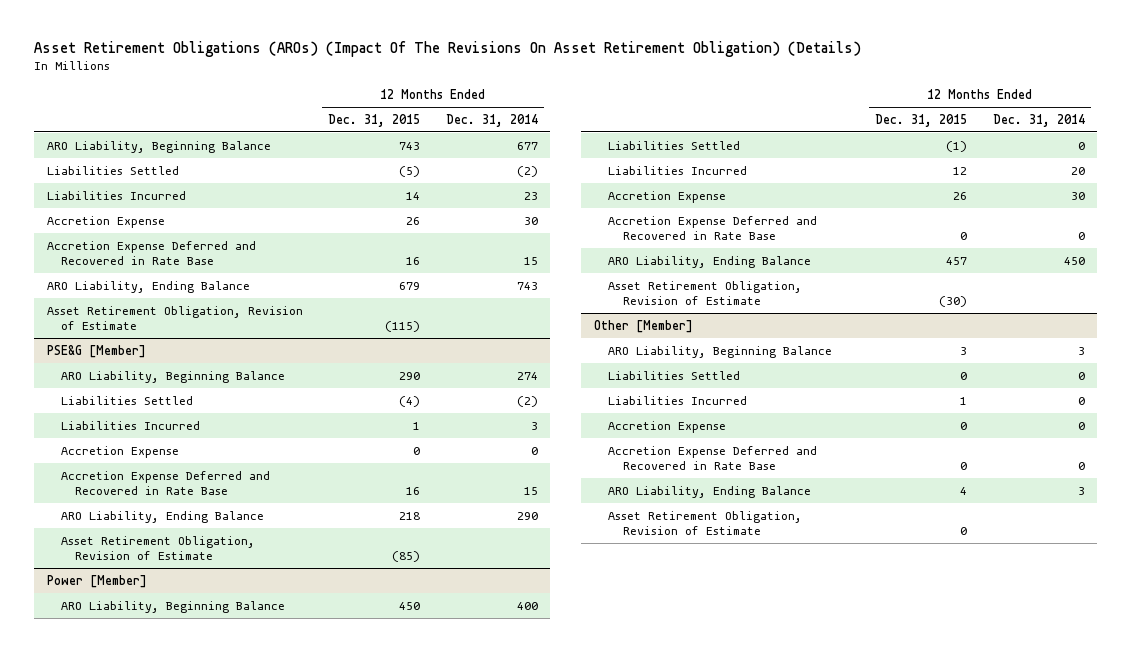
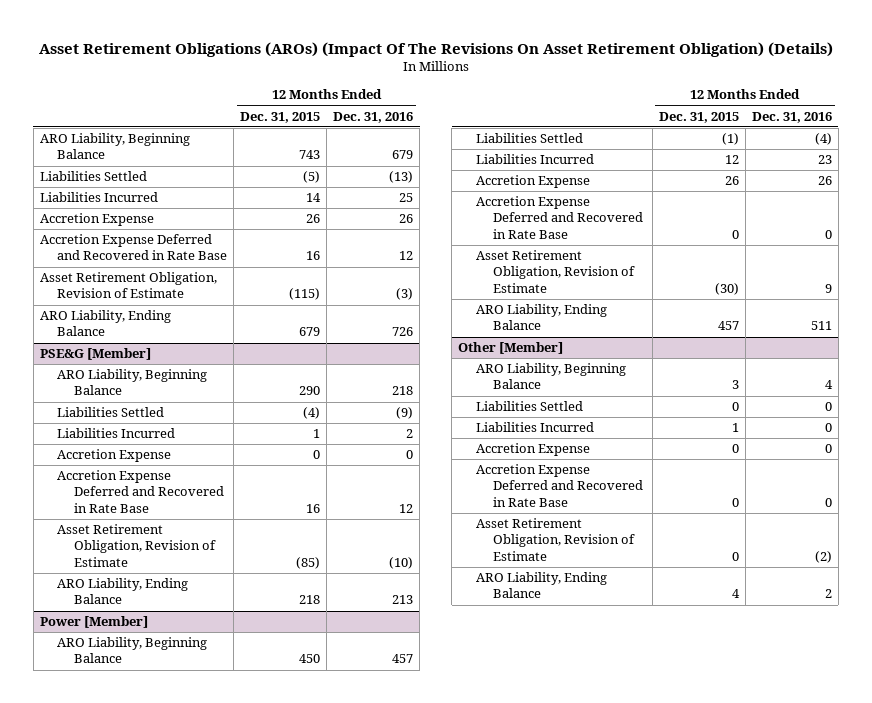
[445,113,538,127] Dec. 31, 2014 -> none
none -> [333,111,414,123] Dec. 31, 2016
[46,280,250,293] ARO Liability, Ending Balance -> [39,310,171,337] ARO Liability, Ending Balance
[61,510,265,523] ARO Liability, Ending Balance -> [57,578,189,605] ARO Liability, Ending Balance
[608,255,812,268] ARO Liability, Ending Balance -> [475,304,607,331] ARO Liability, Ending Balance
[608,485,812,498] ARO Liability, Ending Balance -> [475,572,607,599] ARO Liability, Ending Balance

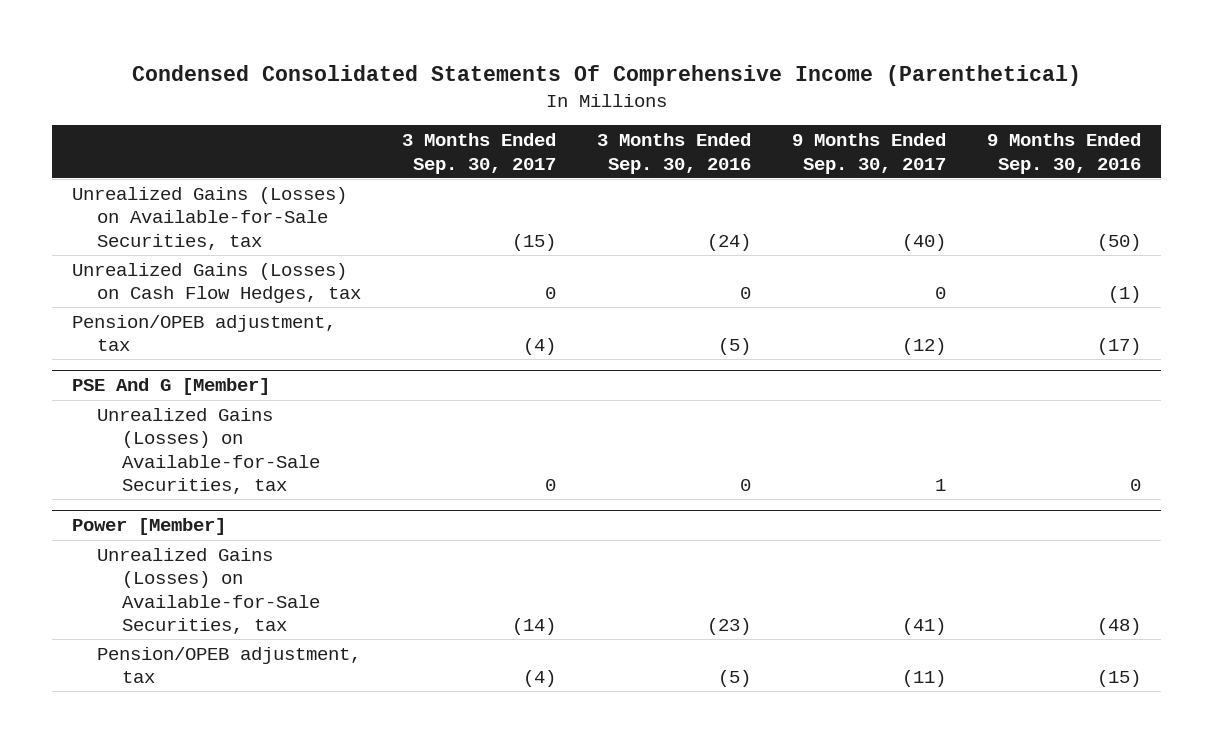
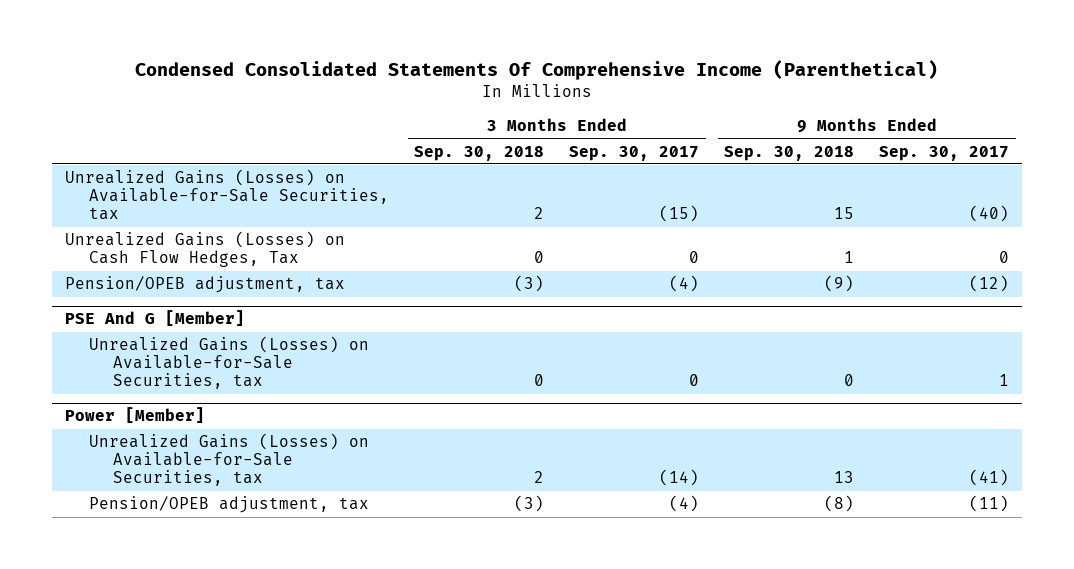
[597,133,752,174] 3 Months Ended Sep. 30, 2016 -> none
[986,133,1141,174] 9 Months Ended Sep. 30, 2016 -> none
none -> [414,145,545,161] Sep. 30, 2018
none -> [724,145,855,161] Sep. 30, 2018
[72,262,362,304] Unrealized Gains (Losses) on Cash Flow Hedges, tax -> [64,231,345,268] Unrealized Gains (Losses) on Cash Flow Hedges, Tax

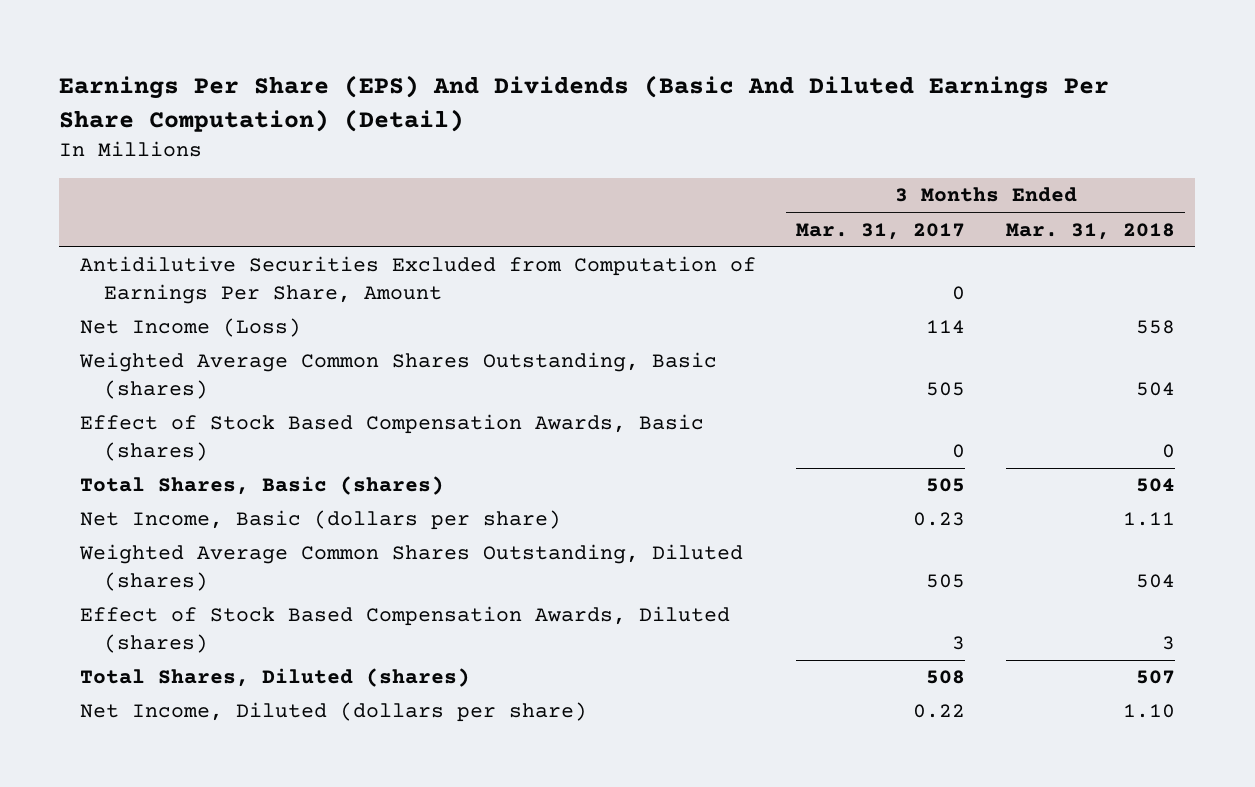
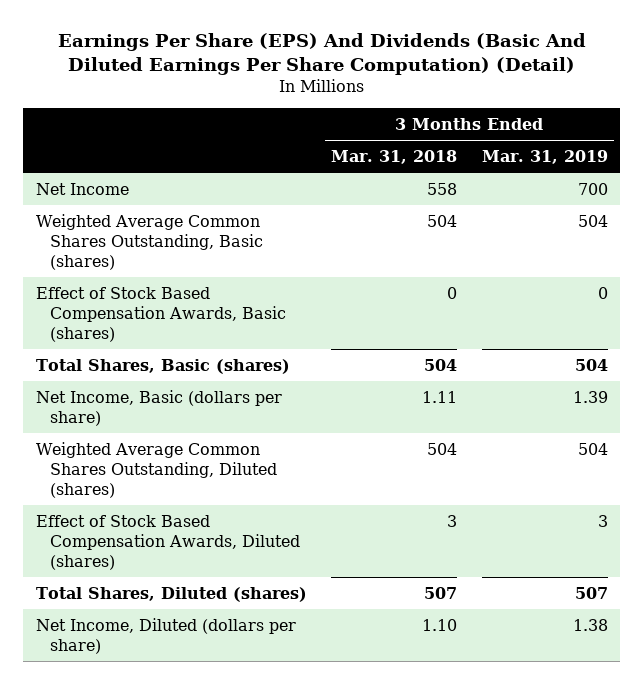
[796,222,966,240] Mar. 31, 2017 -> none
none -> [481,149,608,164] Mar. 31, 2019
[79,256,756,304] Antidilutive Securities Excluded from Computation of Earnings Per Share, Amount -> none
[79,318,301,338] Net Income (Loss) -> [35,182,129,195] Net Income

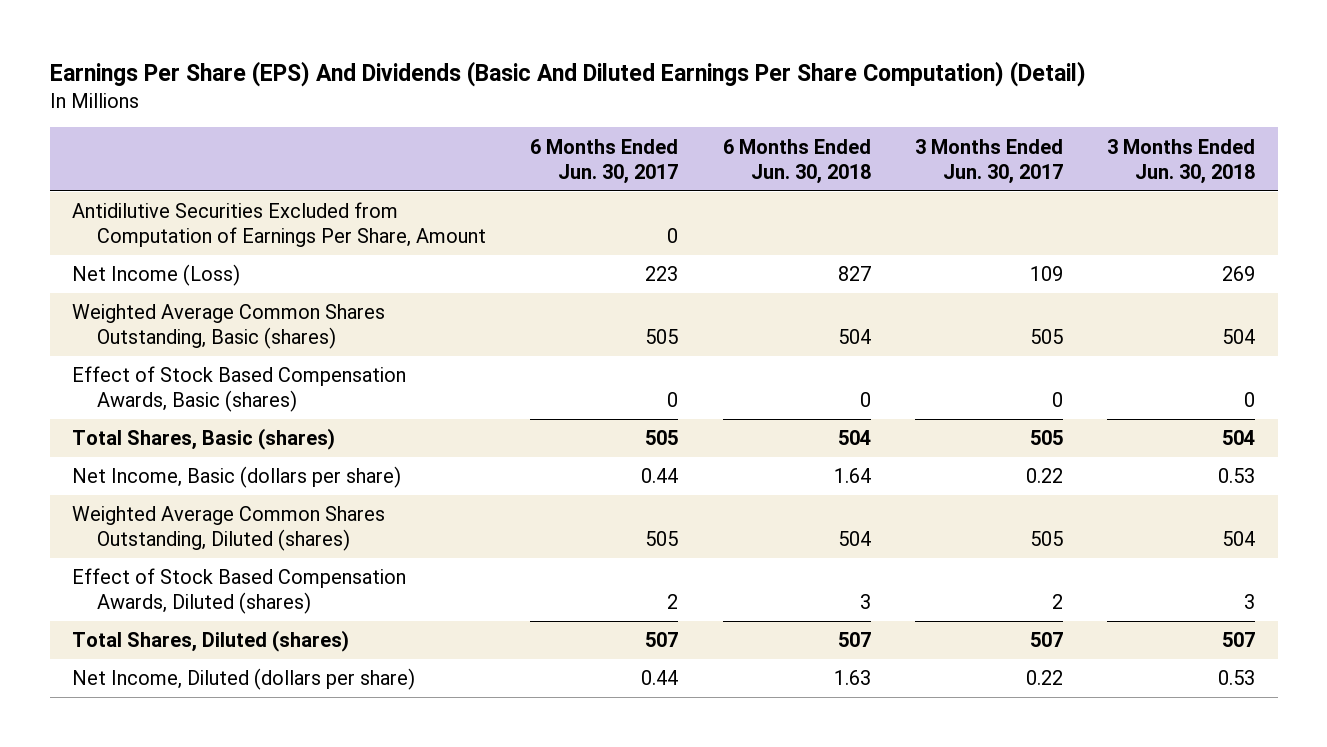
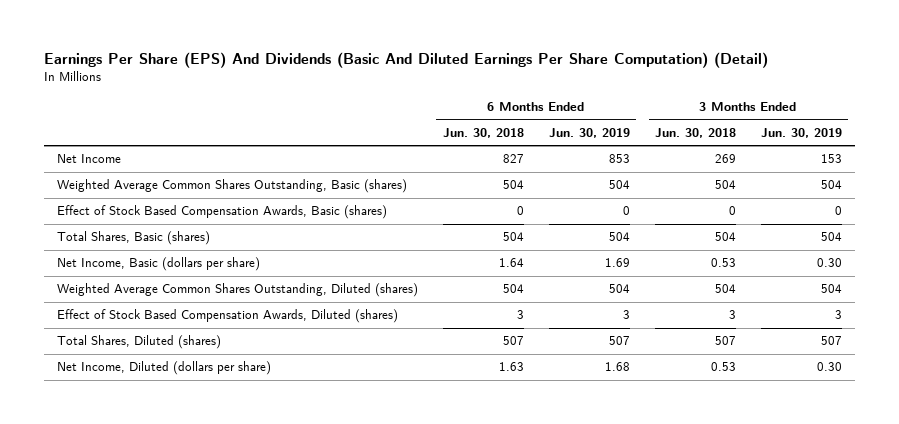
[530,138,679,184] 6 Months Ended Jun. 30, 2017 -> none
[915,138,1064,184] 3 Months Ended Jun. 30, 2017 -> none
none -> [548,127,630,138] Jun. 30, 2019
none -> [760,127,842,138] Jun. 30, 2019
[71,202,486,248] Antidilutive Securities Excluded from Computation of Earnings Per Share, Amount -> none
[71,264,240,287] Net Income (Loss) -> [56,154,121,164] Net Income

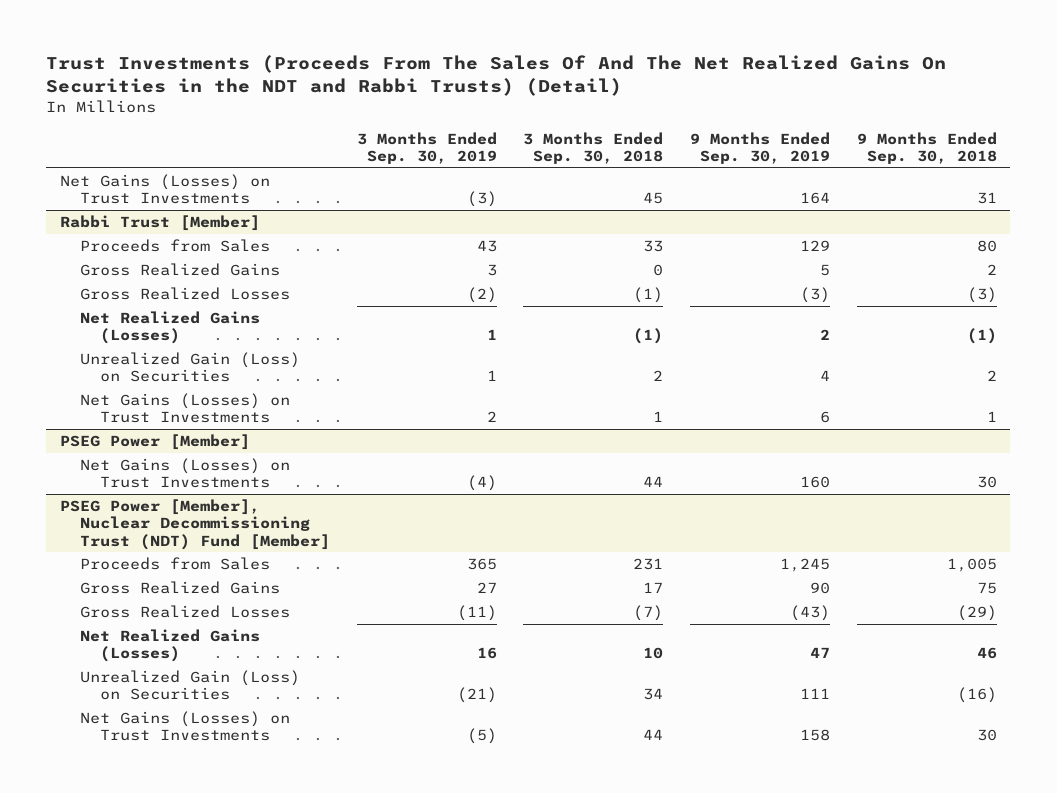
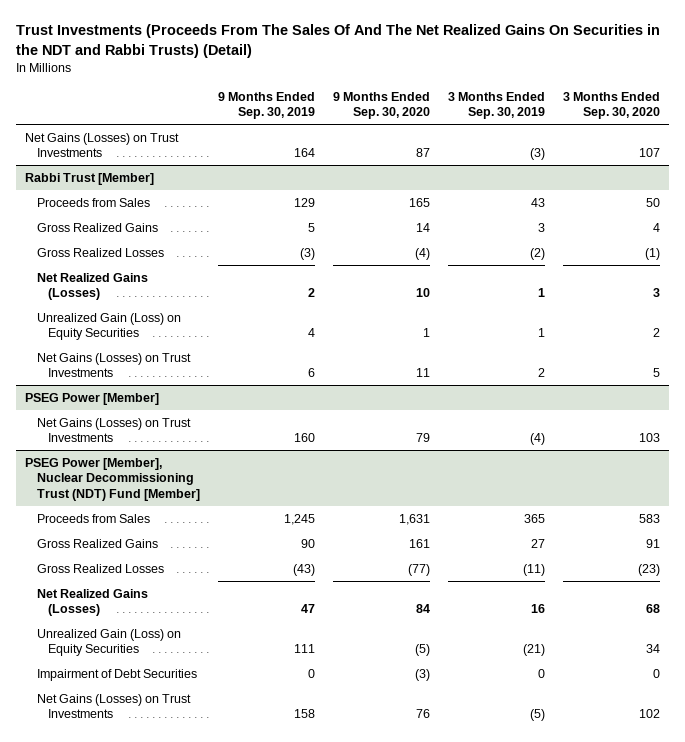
[523,131,664,165] 3 Months Ended Sep. 30, 2018 -> none
[856,131,997,165] 9 Months Ended Sep. 30, 2018 -> none
none -> [332,91,430,120] 9 Months Ended Sep. 30, 2020
none -> [563,91,661,120] 3 Months Ended Sep. 30, 2020
[79,351,300,383] Unrealized Gain (Loss) on Securities -> [36,312,181,341] Unrealized Gain (Loss) on Equity Securities
[79,669,300,701] Unrealized Gain (Loss) on Securities -> [36,628,181,657] Unrealized Gain (Loss) on Equity Securities
none -> [36,668,197,681] Impairment of Debt Securities

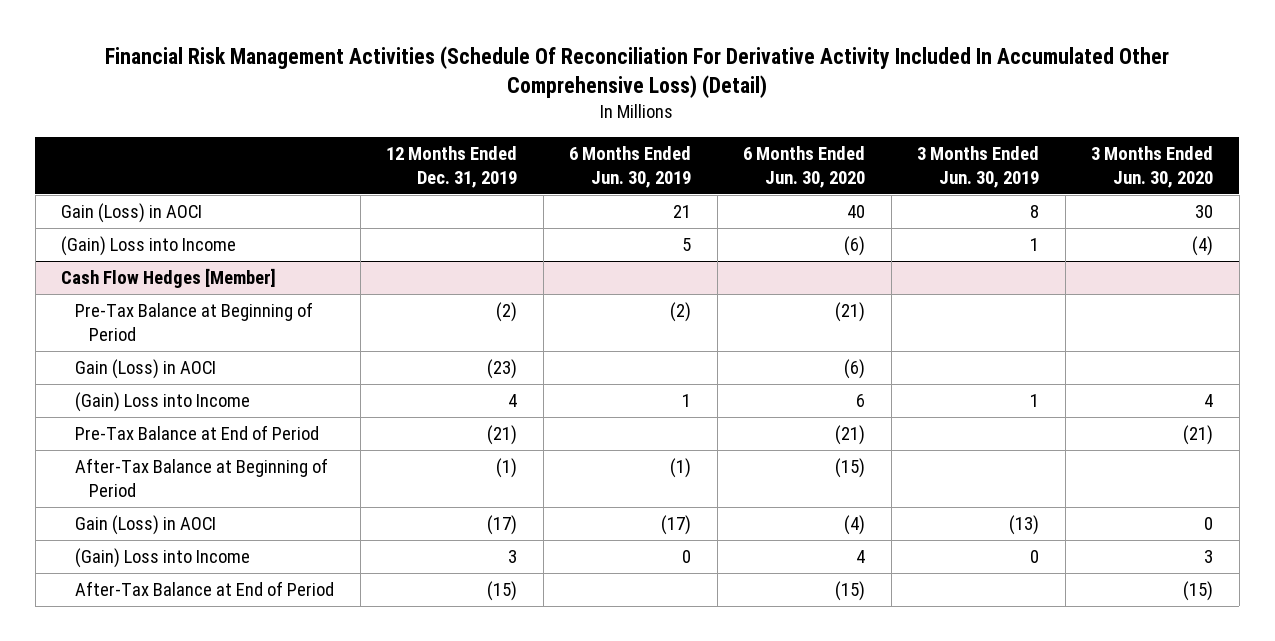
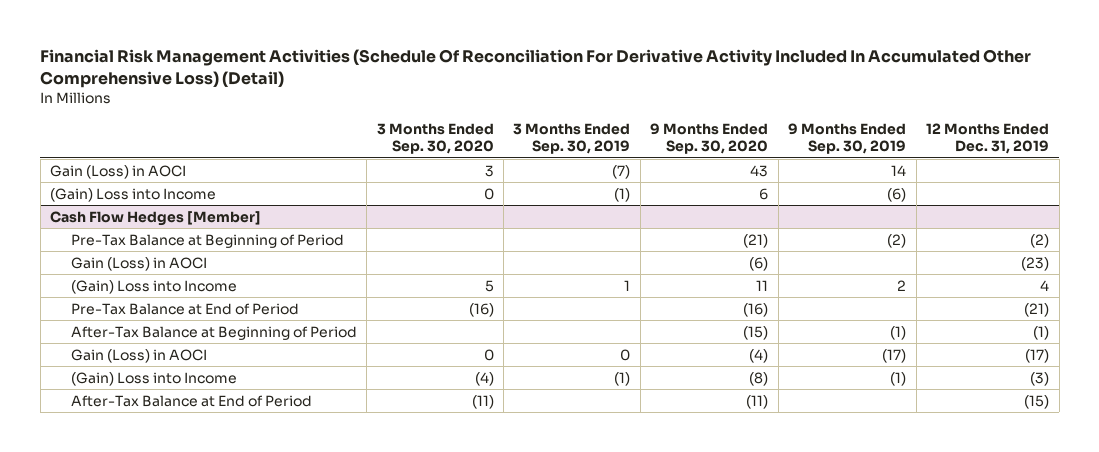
[569,146,692,188] 6 Months Ended Jun. 30, 2019 -> none
[743,146,866,188] 6 Months Ended Jun. 30, 2020 -> none
[917,146,1040,188] 3 Months Ended Jun. 30, 2019 -> none
[1091,146,1214,188] 3 Months Ended Jun. 30, 2020 -> none
none -> [376,122,494,155] 3 Months Ended Sep. 30, 2020
none -> [513,122,631,155] 3 Months Ended Sep. 30, 2019
none -> [650,122,769,155] 9 Months Ended Sep. 30, 2020
none -> [788,122,907,155] 9 Months Ended Sep. 30, 2019
[508,550,518,564] 3 -> [1030,371,1050,386] (3)

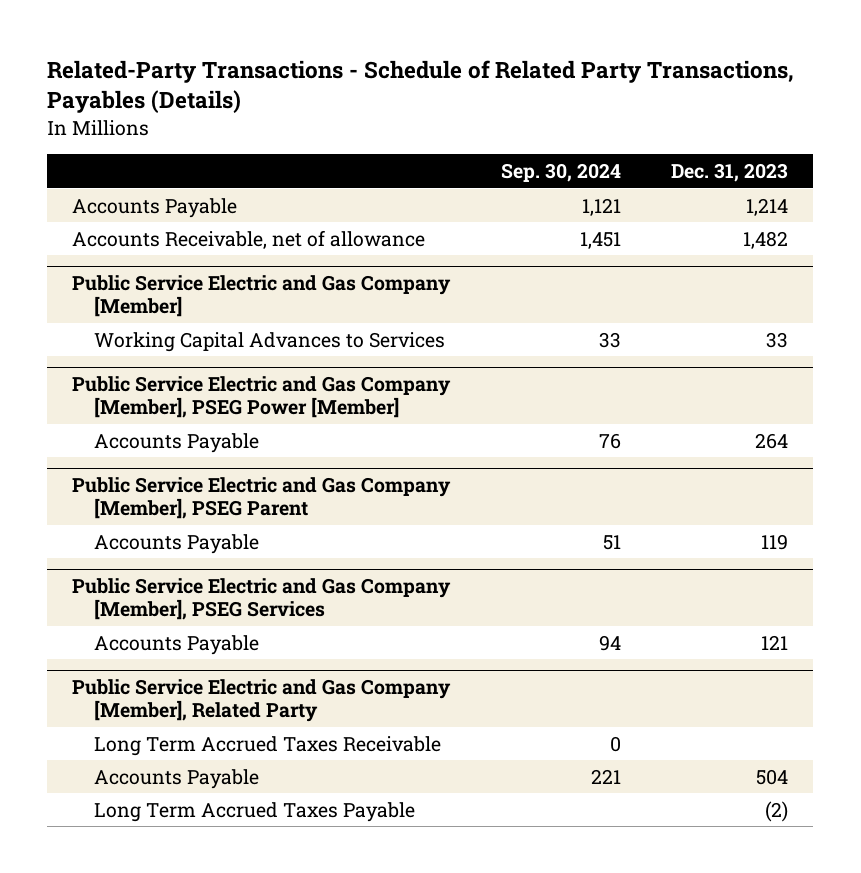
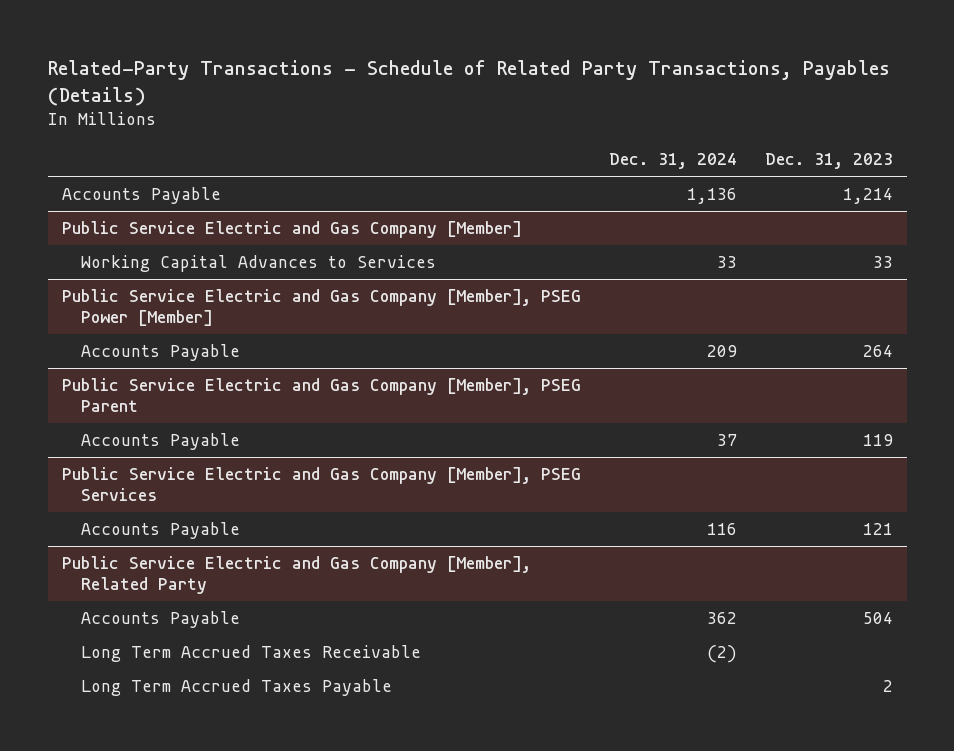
[500,162,621,182] Sep. 30, 2024 -> none
none -> [608,153,737,170] Dec. 31, 2024
[72,229,426,249] Accounts Receivable, net of allowance -> none
[94,735,442,756] Long Term Accrued Taxes Receivable -> [81,644,422,662] Long Term Accrued Taxes Receivable
[765,800,789,822] (2) -> [882,679,893,692] 2

